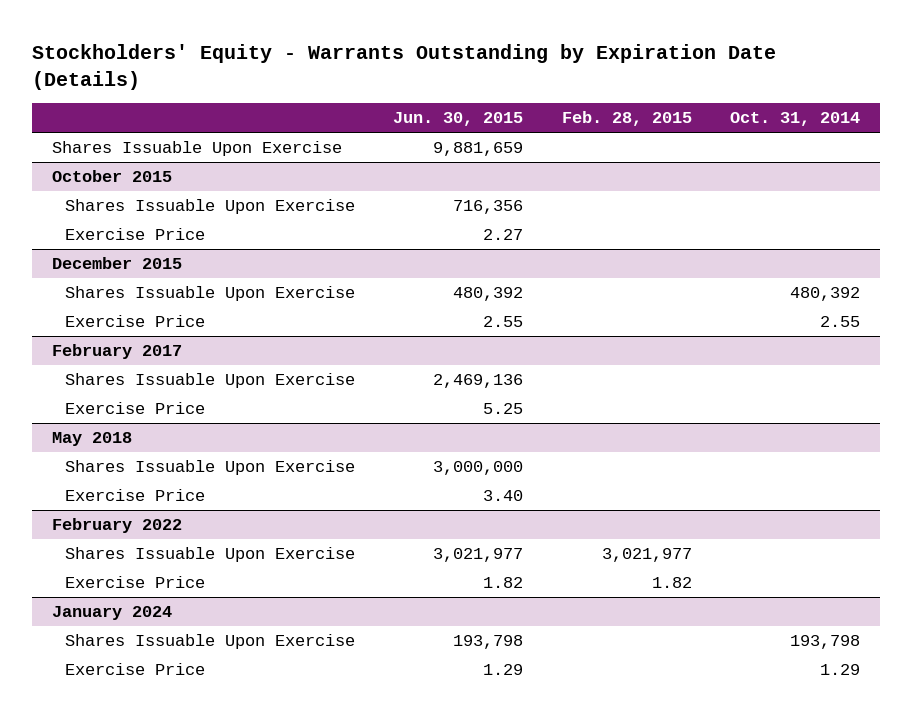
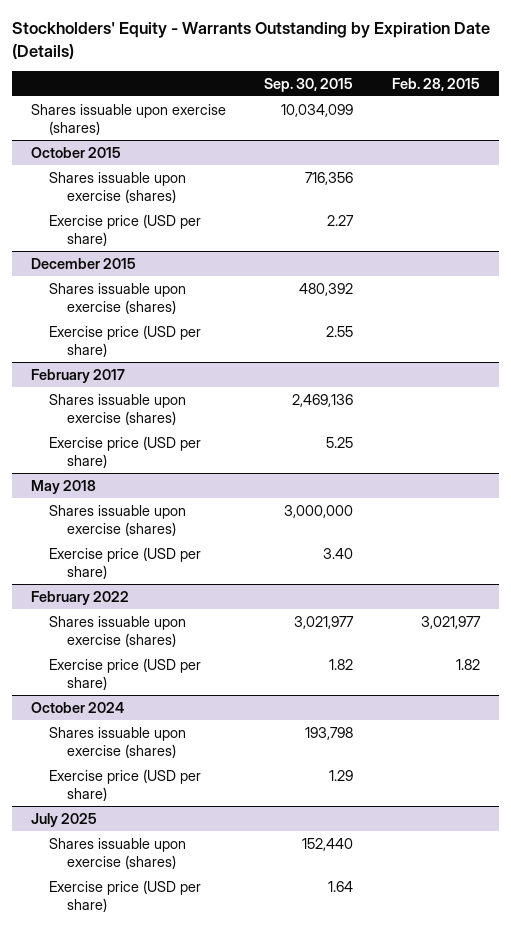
[393,112,524,127] Jun. 30, 2015 -> none
[730,112,861,127] Oct. 31, 2014 -> none
none -> [264,77,354,92] Sep. 30, 2015
[51,141,342,157] Shares Issuable Upon Exercise -> [31,103,227,135] Shares issuable upon exercise (shares)
[64,199,355,215] Shares Issuable Upon Exercise -> [49,171,187,203] Shares issuable upon exercise (shares)
[64,228,205,241] Exercise Price -> [49,213,202,246] Exercise price (USD per share)
[64,286,355,302] Shares Issuable Upon Exercise -> [49,282,187,314] Shares issuable upon exercise (shares)
[64,315,205,328] Exercise Price -> [49,324,202,357] Exercise price (USD per share)
[64,373,355,389] Shares Issuable Upon Exercise -> [49,393,187,425] Shares issuable upon exercise (shares)
[64,402,205,415] Exercise Price -> [49,435,202,468] Exercise price (USD per share)
[64,460,355,476] Shares Issuable Upon Exercise -> [49,504,187,536] Shares issuable upon exercise (shares)
[64,489,205,502] Exercise Price -> [49,546,202,579] Exercise price (USD per share)
[51,606,172,621] January 2024 -> none
[64,634,355,650] Shares Issuable Upon Exercise -> none
[64,663,205,676] Exercise Price -> none
[64,547,355,563] Shares Issuable Upon Exercise -> [49,615,187,647] Shares issuable upon exercise (shares)
[64,576,205,589] Exercise Price -> [49,657,202,690] Exercise price (USD per share)
none -> [31,701,125,713] October 2024
none -> [49,726,187,758] Shares issuable upon exercise (shares)
none -> [49,768,202,801] Exercise price (USD per share)
none -> [31,812,98,827] July 2025
none -> [49,837,187,869] Shares issuable upon exercise (shares)
none -> [49,879,202,912] Exercise price (USD per share)

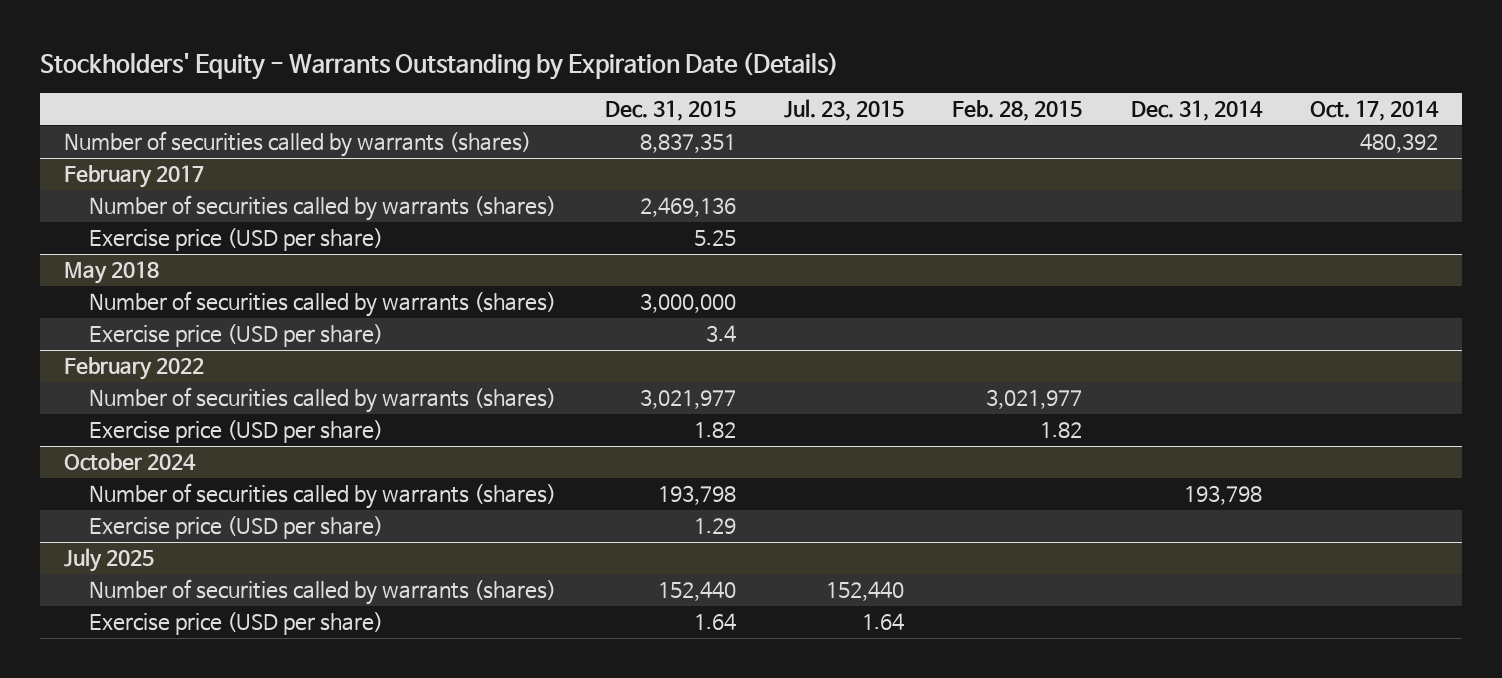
[264,77,354,92] Sep. 30, 2015 -> none
none -> [604,100,736,122] Dec. 31, 2015
none -> [783,99,904,122] Jul. 23, 2015
none -> [1130,100,1263,122] Dec. 31, 2014
none -> [1310,100,1440,122] Oct. 17, 2014
[31,146,122,158] October 2015 -> none
[49,171,187,203] Shares issuable upon exercise (shares) -> none
[49,213,202,246] Exercise price (USD per share) -> none
[31,257,137,269] December 2015 -> none
[49,282,187,314] Shares issuable upon exercise (shares) -> none
[49,324,202,357] Exercise price (USD per share) -> none
[31,103,227,135] Shares issuable upon exercise (shares) -> [64,131,532,158] Number of securities called by warrants (shares)
[49,393,187,425] Shares issuable upon exercise (shares) -> [89,195,557,222] Number of securities called by warrants (shares)
[49,504,187,536] Shares issuable upon exercise (shares) -> [89,291,557,318] Number of securities called by warrants (shares)
[49,615,187,647] Shares issuable upon exercise (shares) -> [89,387,557,414] Number of securities called by warrants (shares)
[49,726,187,758] Shares issuable upon exercise (shares) -> [89,483,557,510] Number of securities called by warrants (shares)
[49,837,187,869] Shares issuable upon exercise (shares) -> [89,579,557,606] Number of securities called by warrants (shares)

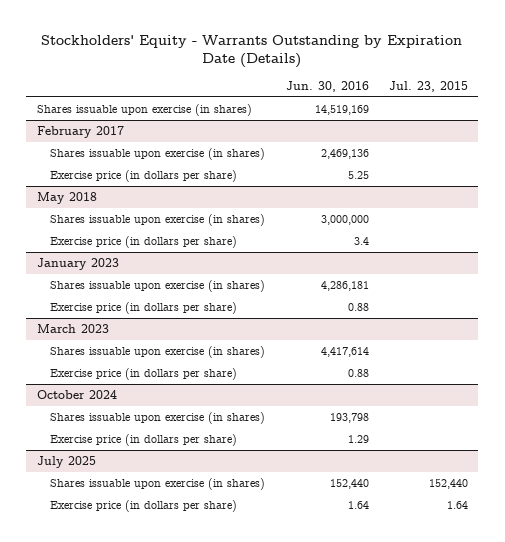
[604,100,736,122] Dec. 31, 2015 -> none
[952,100,1083,122] Feb. 28, 2015 -> none
[1130,100,1263,122] Dec. 31, 2014 -> none
[1310,100,1440,122] Oct. 17, 2014 -> none
none -> [285,80,369,92] Jun. 30, 2016
[64,131,532,158] Number of securities called by warrants (shares) -> [36,104,252,117] Shares issuable upon exercise (in shares)
[89,195,557,222] Number of securities called by warrants (shares) -> [49,148,265,161] Shares issuable upon exercise (in shares)
[89,228,384,252] Exercise price (USD per share) -> [49,170,237,183] Exercise price (in dollars per share)
[64,357,205,381] February 2022 -> none
[89,387,557,414] Number of securities called by warrants (shares) -> none
[89,420,384,444] Exercise price (USD per share) -> none
[89,291,557,318] Number of securities called by warrants (shares) -> [49,214,265,227] Shares issuable upon exercise (in shares)
[89,324,384,348] Exercise price (USD per share) -> [49,236,237,249] Exercise price (in dollars per share)
none -> [36,258,119,271] January 2023
none -> [49,280,265,293] Shares issuable upon exercise (in shares)
none -> [49,302,237,315] Exercise price (in dollars per share)
none -> [36,324,109,334] March 2023
none -> [49,346,265,359] Shares issuable upon exercise (in shares)
none -> [49,368,237,381] Exercise price (in dollars per share)
[89,483,557,510] Number of securities called by warrants (shares) -> [49,412,265,425] Shares issuable upon exercise (in shares)
[89,516,384,540] Exercise price (USD per share) -> [49,434,237,447] Exercise price (in dollars per share)
[89,579,557,606] Number of securities called by warrants (shares) -> [49,478,265,491] Shares issuable upon exercise (in shares)
[89,612,384,636] Exercise price (USD per share) -> [49,500,237,513] Exercise price (in dollars per share)

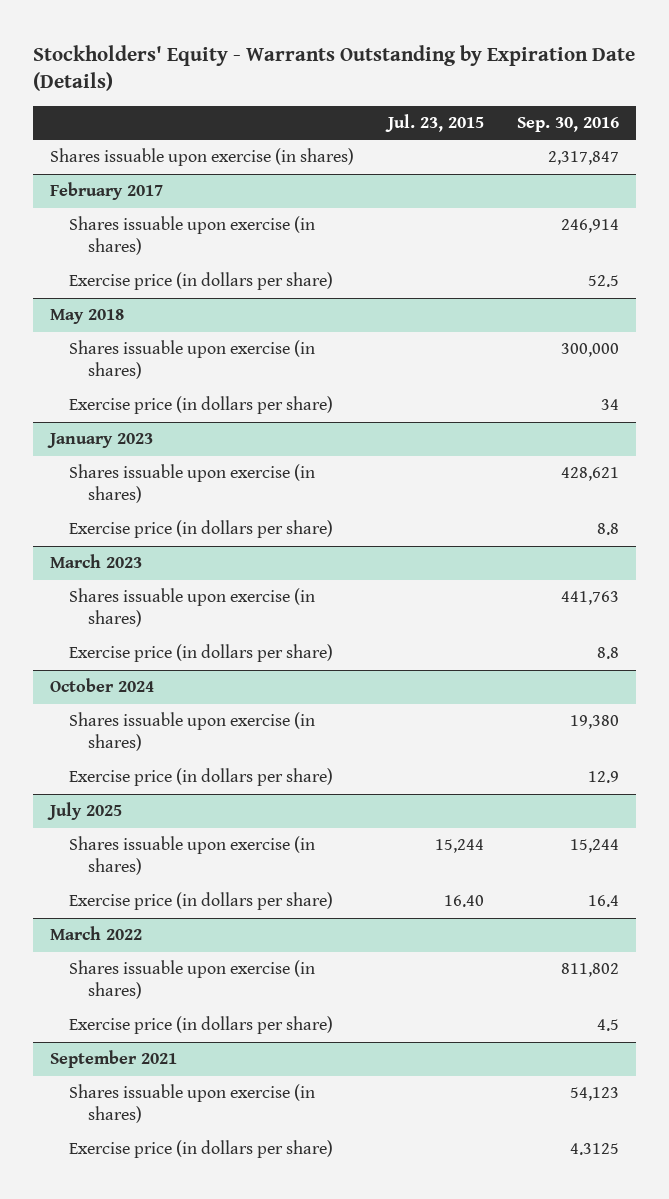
[285,80,369,92] Jun. 30, 2016 -> none
none -> [517,117,620,133] Sep. 30, 2016
[429,479,469,490] 152,440 -> [434,839,484,854] 15,244
[447,501,469,510] 1.64 -> [443,895,484,908] 16.40
none -> [50,926,143,941] March 2022
none -> [69,960,316,1000] Shares issuable upon exercise (in shares)
none -> [69,1016,334,1035] Exercise price (in dollars per share)
none -> [50,1050,178,1069] September 2021
none -> [69,1084,316,1124] Shares issuable upon exercise (in shares)
none -> [69,1140,334,1159] Exercise price (in dollars per share)

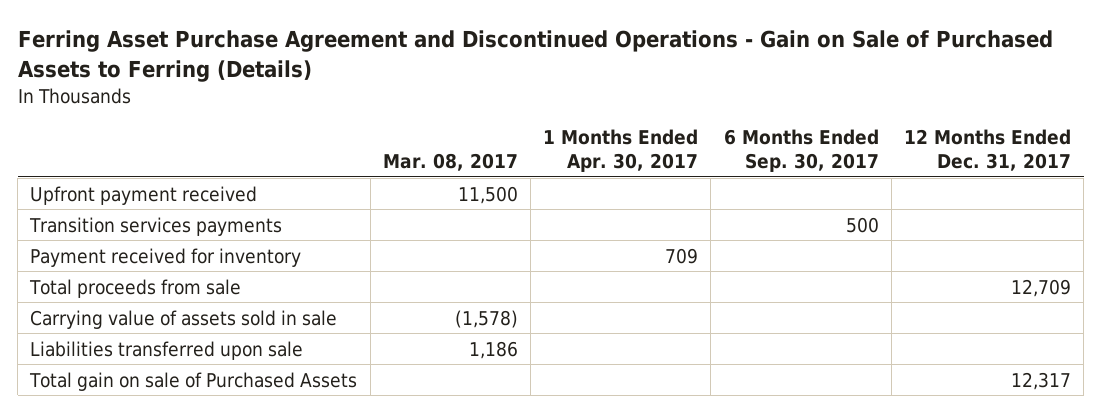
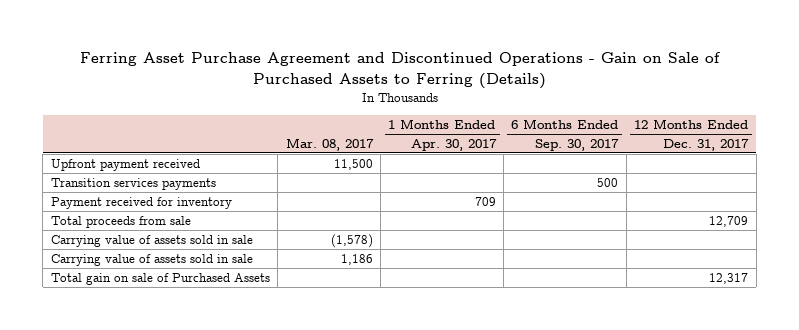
[30,340,304,360] Liabilities transferred upon sale -> [50,254,253,267] Carrying value of assets sold in sale

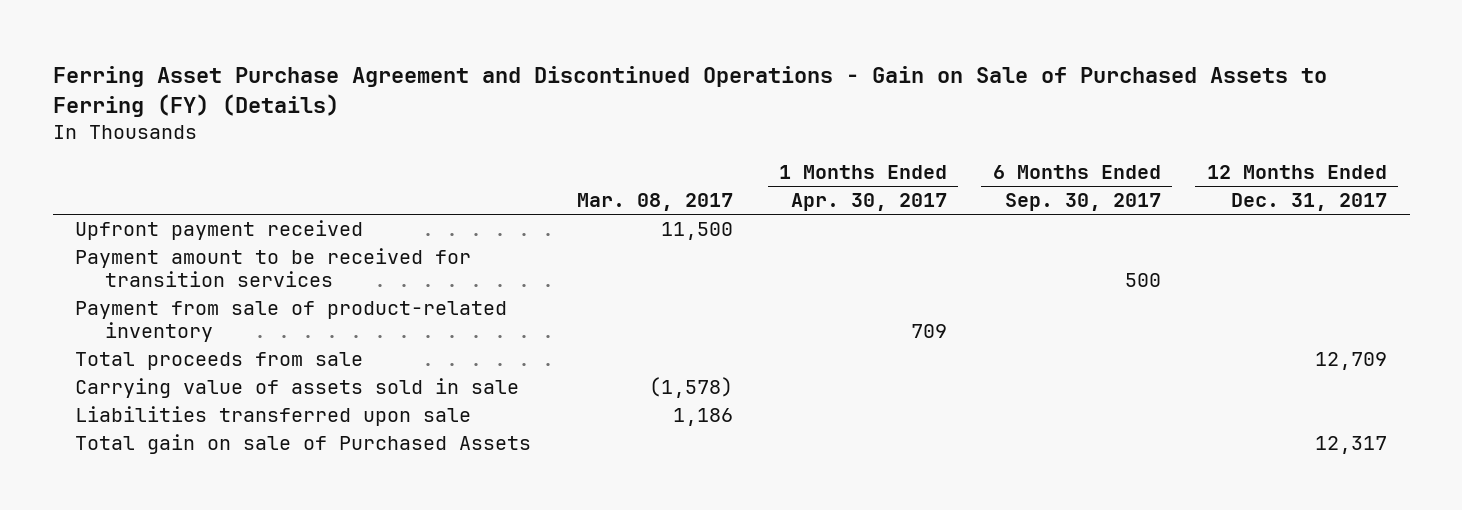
[79,52,721,89] Ferring Asset Purchase Agreement and Discontinued Operations - Gain on Sale of Purchased Assets to Ferring (Details) -> [52,65,1327,117] Ferring Asset Purchase Agreement and Discontinued Operations - Gain on Sale of Purchased Assets to Ferring (FY) (Details)
[50,178,216,191] Transition services payments -> [75,248,472,287] Payment amount to be received for transition services
[50,197,232,210] Payment received for inventory -> [75,301,508,342] Payment from sale of product-related inventory
[50,254,253,267] Carrying value of assets sold in sale -> [75,406,472,427] Liabilities transferred upon sale

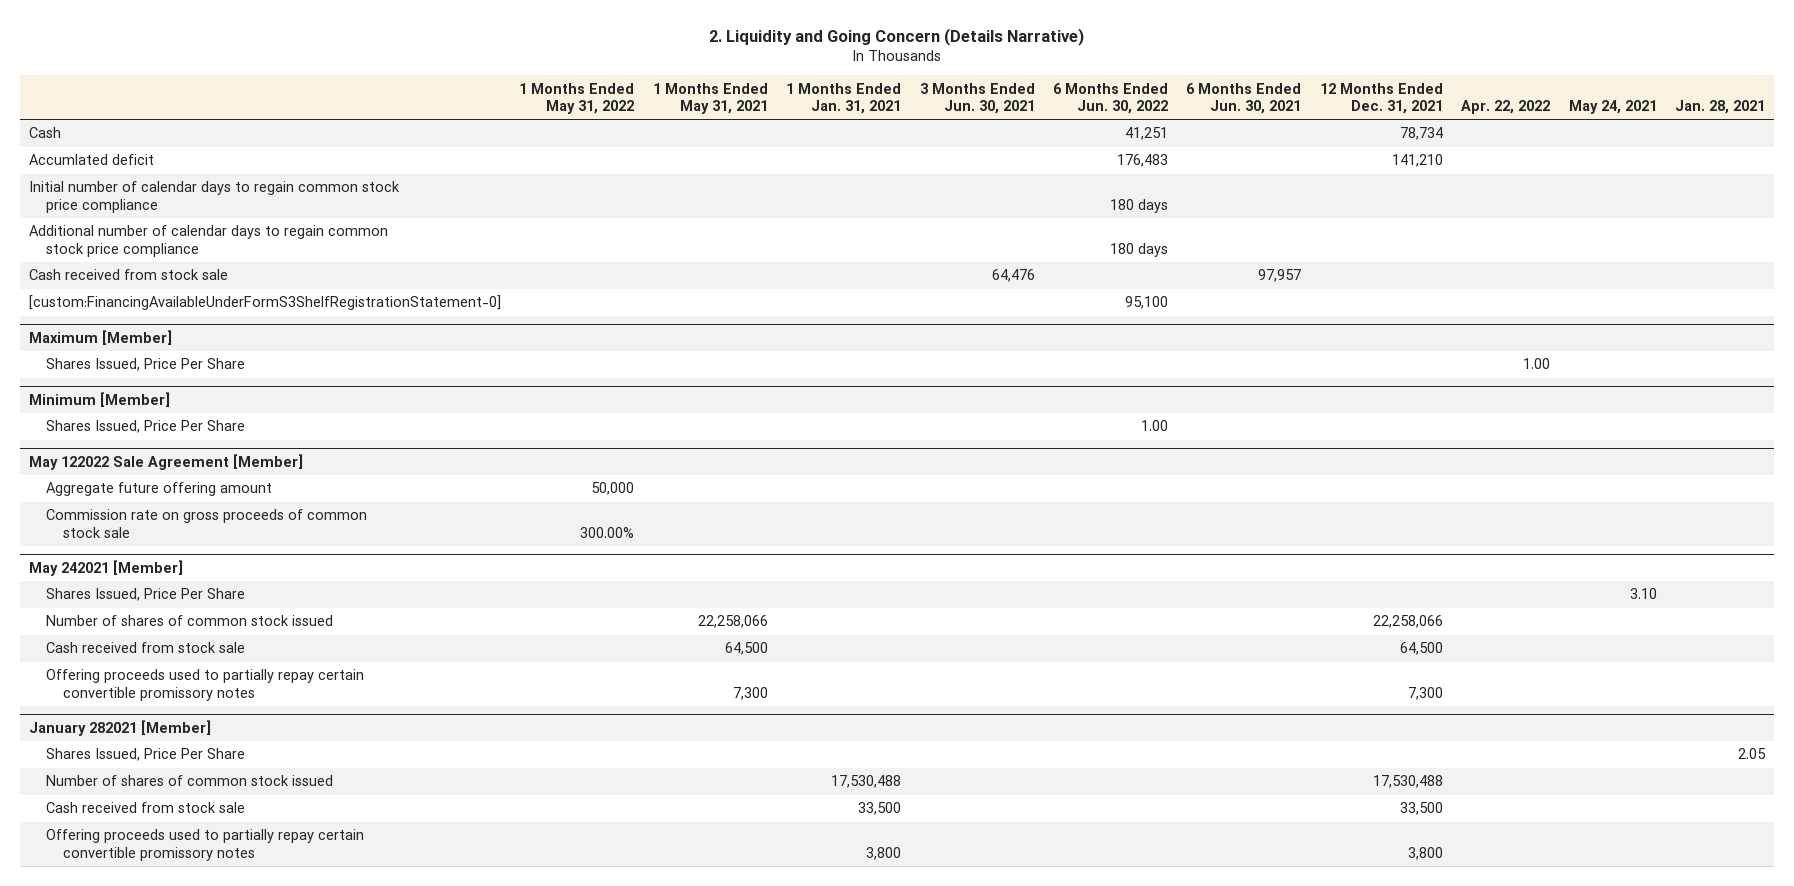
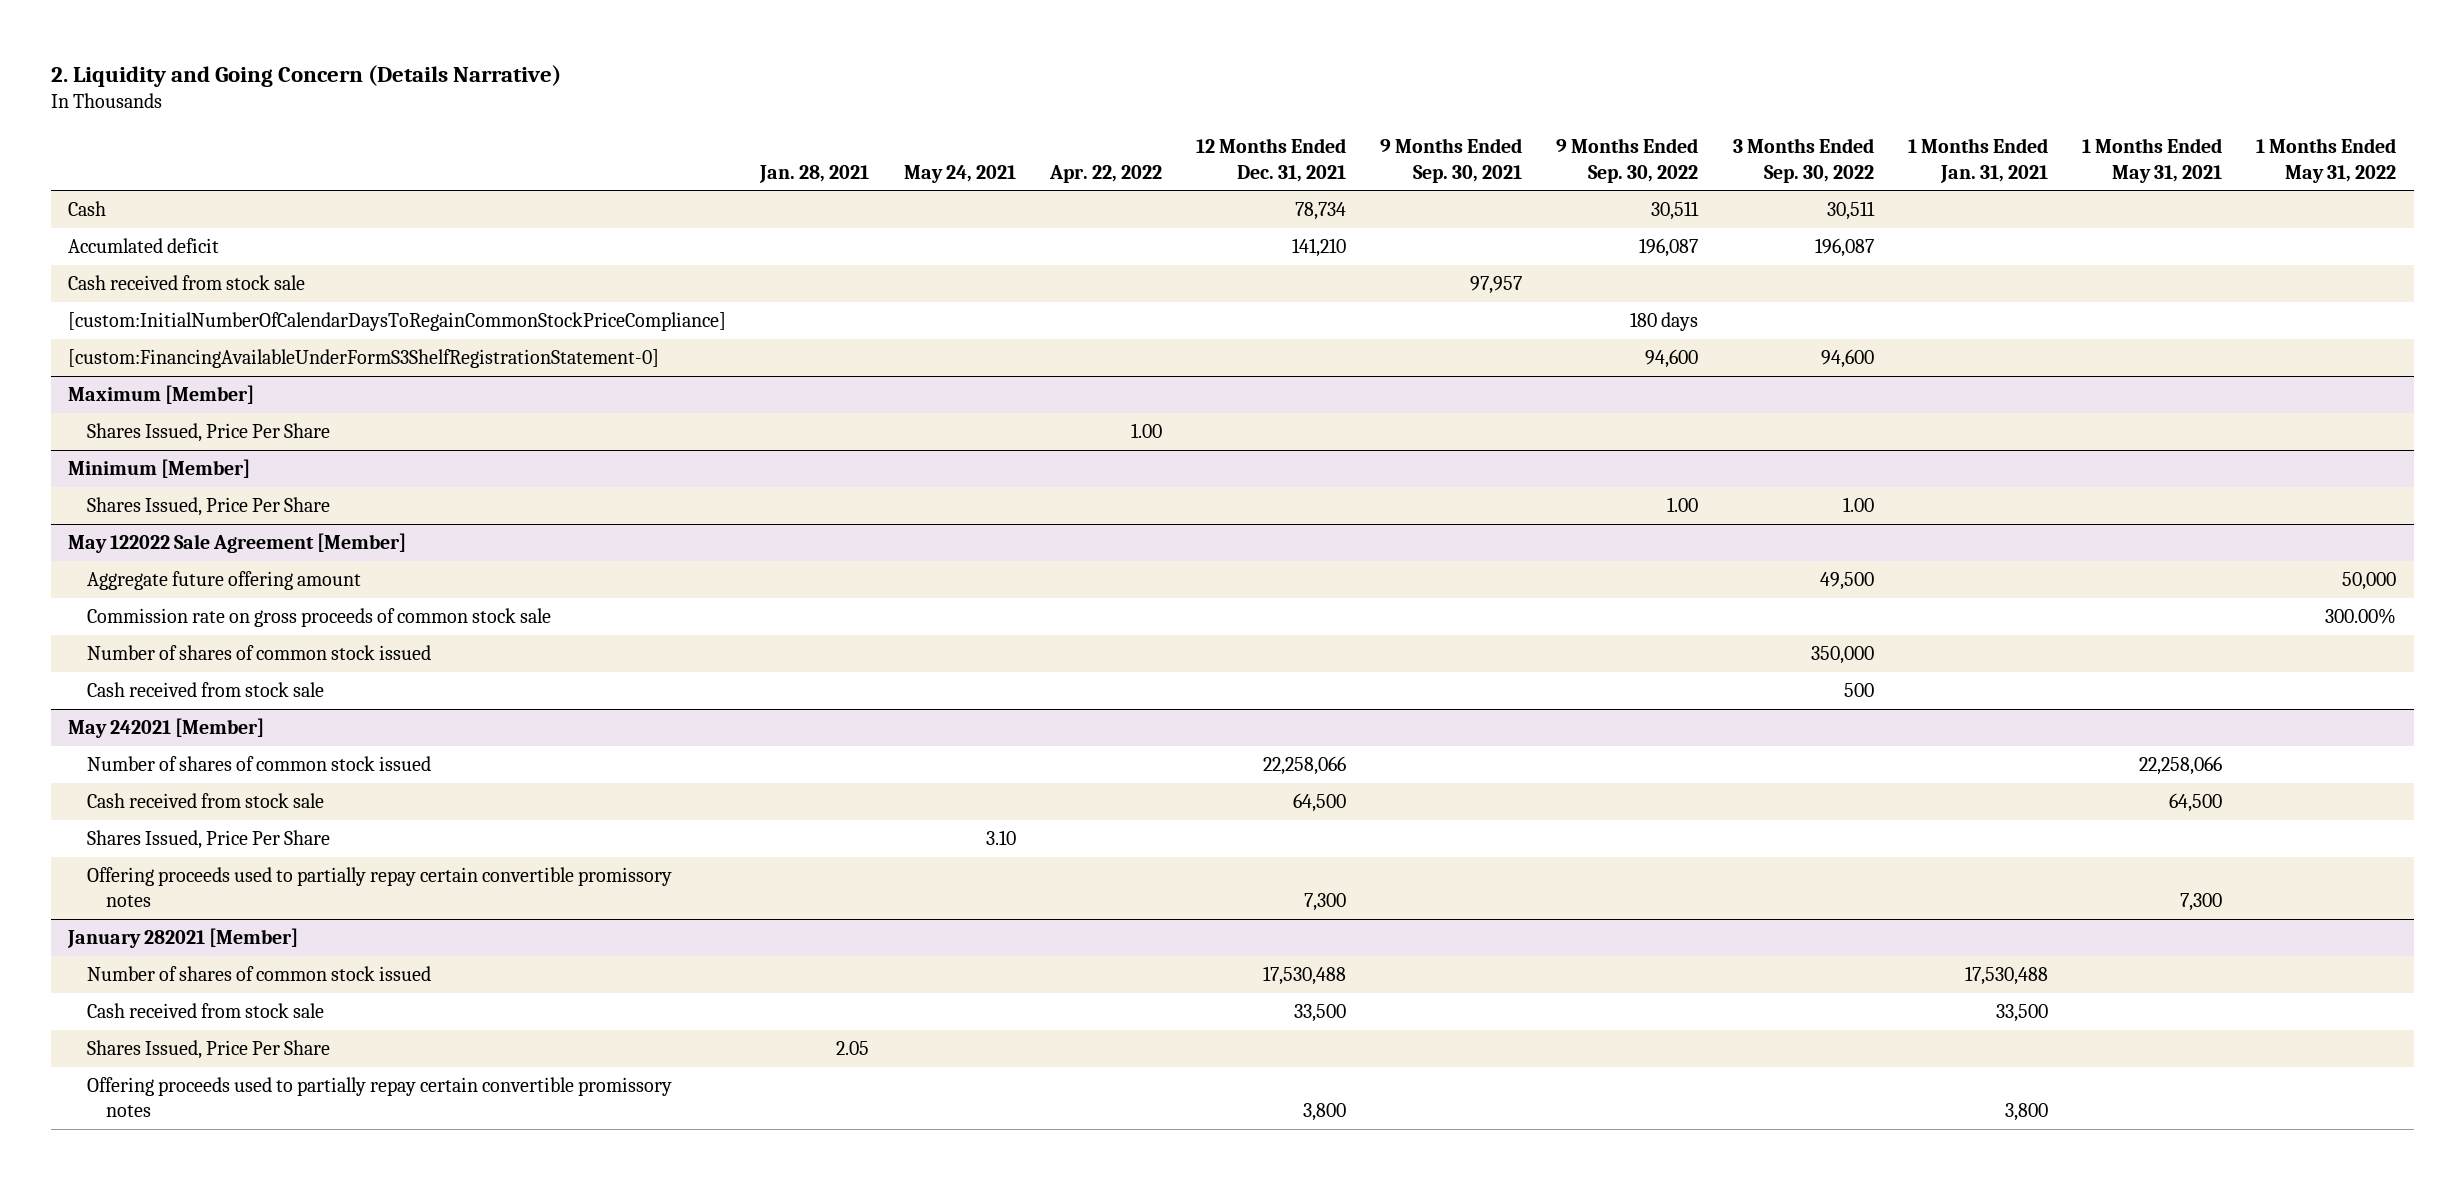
[919,82,1035,115] 3 Months Ended Jun. 30, 2021 -> none
[1053,82,1169,115] 6 Months Ended Jun. 30, 2022 -> none
[1186,82,1302,115] 6 Months Ended Jun. 30, 2021 -> none
none -> [1380,138,1523,183] 9 Months Ended Sep. 30, 2021
none -> [1556,138,1699,183] 9 Months Ended Sep. 30, 2022
none -> [1732,138,1874,183] 3 Months Ended Sep. 30, 2022
[28,181,400,213] Initial number of calendar days to regain common stock price compliance -> none
[28,225,388,257] Additional number of calendar days to regain common stock price compliance -> none
none -> [68,312,727,332] [custom:InitialNumberOfCalendarDaysToRegainCommonStockPriceCompliance]
none -> [87,645,432,661] Number of shares of common stock issued
none -> [87,682,325,698] Cash received from stock sale
[45,588,245,602] Shares Issued, Price Per Share -> [87,830,331,850] Shares Issued, Price Per Share
[45,748,245,762] Shares Issued, Price Per Share -> [87,1040,331,1060] Shares Issued, Price Per Share

